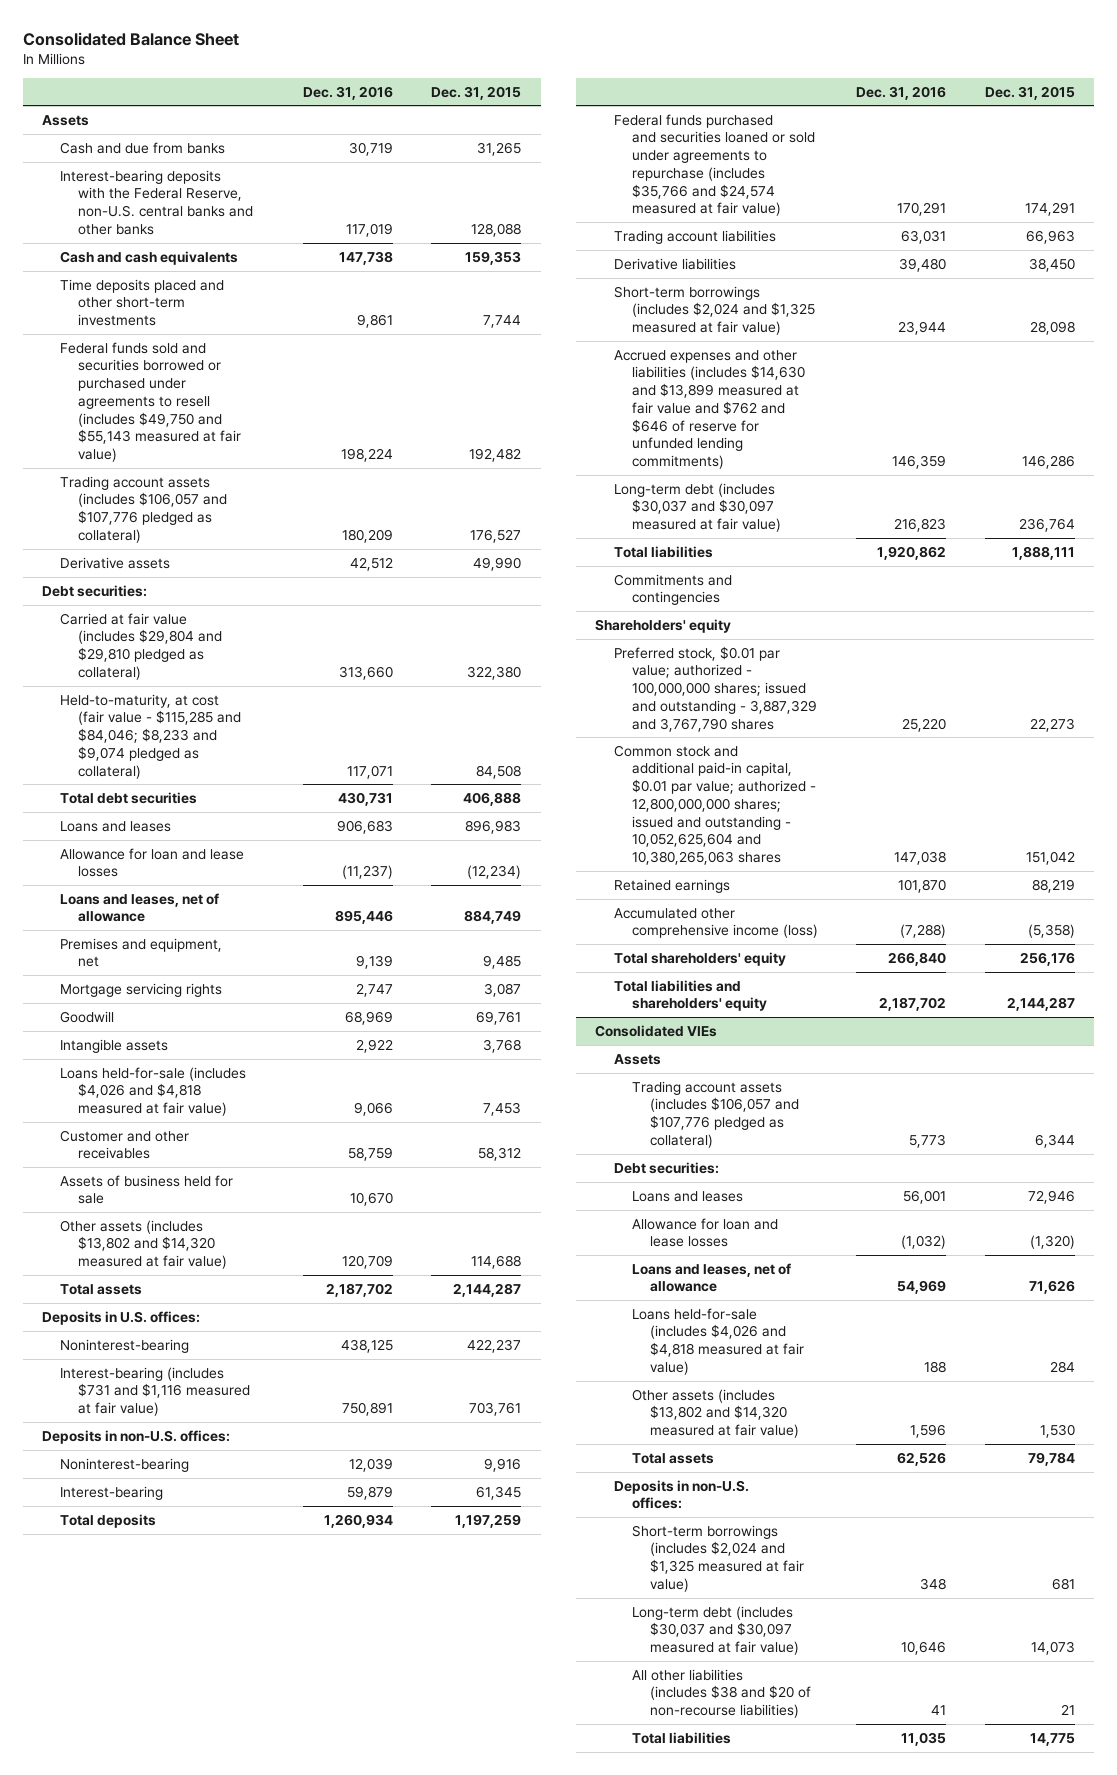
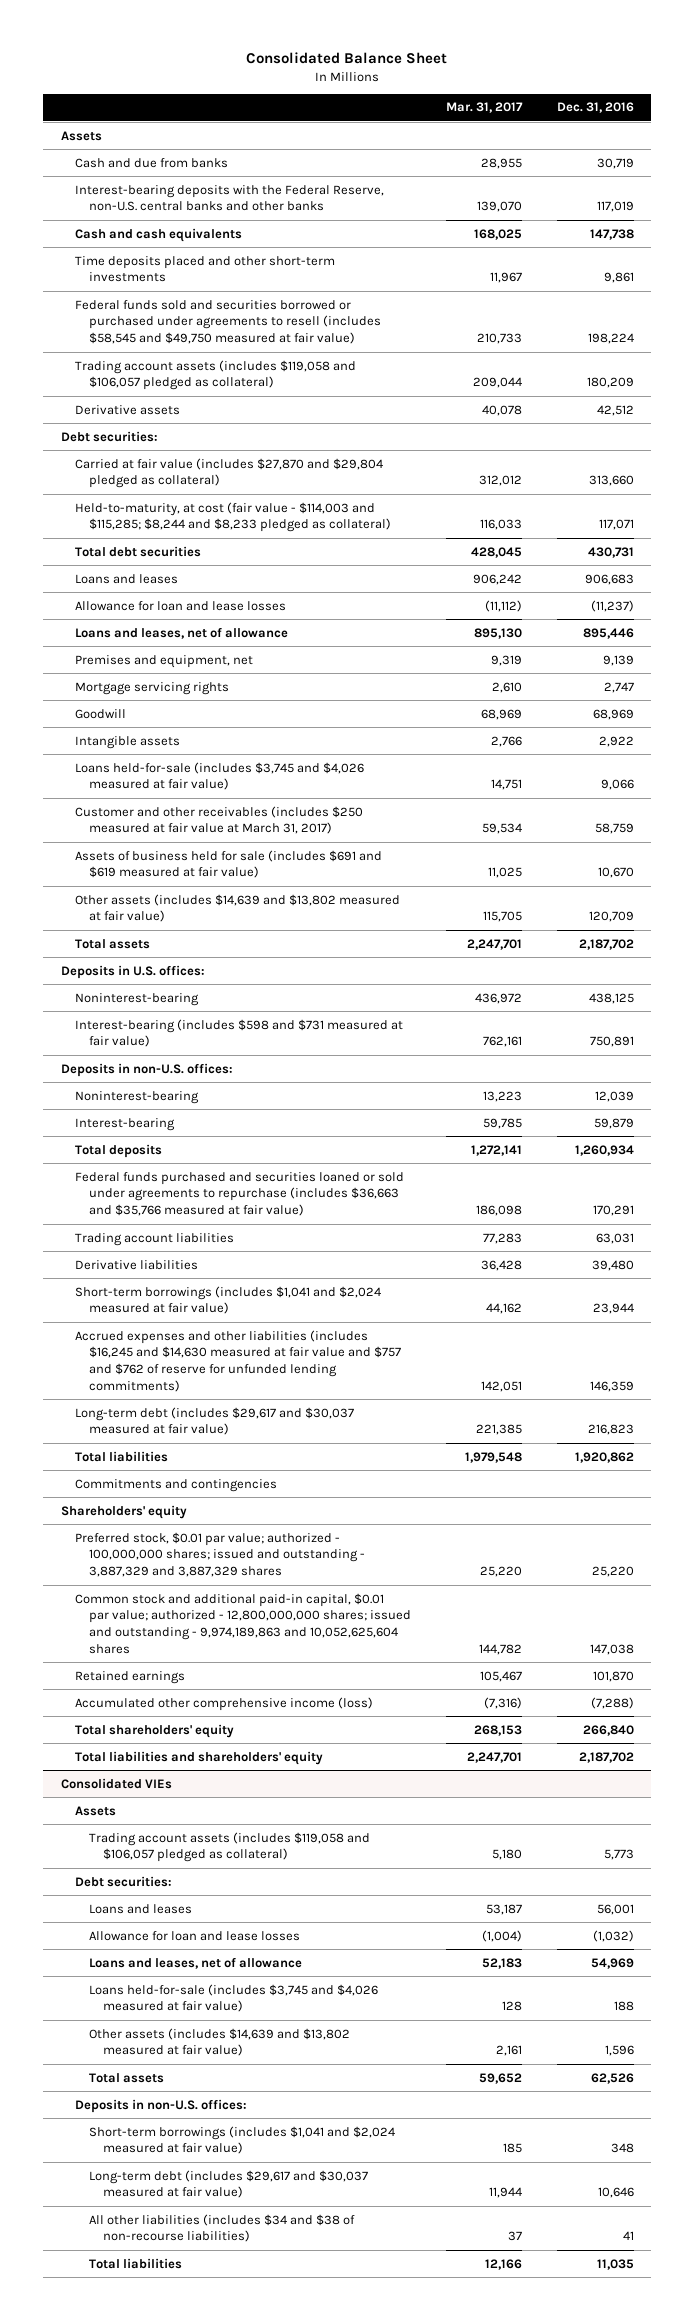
[431,85,522,100] Dec. 31, 2015 -> none
none -> [445,102,523,114] Mar. 31, 2017
[60,341,242,462] Federal funds sold and securities borrowed or purchased under agreements to resell (includes $49,750 and $55,143 measured at fair value) -> [74,299,382,345] Federal funds sold and securities borrowed or purchased under agreements to resell (includes $58,545 and $49,750 measured at fair value)
[60,475,228,543] Trading account assets (includes $106,057 and $107,776 pledged as collateral) -> [74,359,356,391] Trading account assets (includes $119,058 and $106,057 pledged as collateral)
[60,612,223,680] Carried at fair value (includes $29,804 and $29,810 pledged as collateral) -> [74,457,383,489] Carried at fair value (includes $27,870 and $29,804 pledged as collateral)
[60,693,242,779] Held-to-maturity, at cost (fair value - $115,285 and $84,046; $8,233 and $9,074 pledged as collateral) -> [74,501,392,533] Held-to-maturity, at cost (fair value - $114,003 and $115,285; $8,244 and $8,233 pledged as collateral)
[60,1066,247,1117] Loans held-for-sale (includes $4,026 and $4,818 measured at fair value) -> [74,761,364,791] Loans held-for-sale (includes $3,745 and $4,026 measured at fair value)
[60,1129,190,1160] Customer and other receivables -> [74,805,363,835] Customer and other receivables (includes $250 measured at fair value at March 31, 2017)
[60,1174,234,1205] Assets of business held for sale -> [74,849,382,879] Assets of business held for sale (includes $691 and $619 measured at fair value)
[60,1219,228,1270] Other assets (includes $13,802 and $14,320 measured at fair value) -> [74,893,400,923] Other assets (includes $14,639 and $13,802 measured at fair value)
[60,1366,251,1417] Interest-bearing (includes $731 and $1,116 measured at fair value) -> [74,1018,403,1048] Interest-bearing (includes $598 and $731 measured at fair value)
[613,113,815,217] Federal funds purchased and securities loaned or sold under agreements to repurchase (includes $35,766 and $24,574 measured at fair value) -> [74,1171,404,1217] Federal funds purchased and securities loaned or sold under agreements to repurchase (includes $36,663 and $35,766 measured at fair value)
[613,285,815,336] Short-term borrowings (includes $2,024 and $1,325 measured at fair value) -> [74,1285,381,1315] Short-term borrowings (includes $1,041 and $2,024 measured at fair value)
[613,349,805,469] Accrued expenses and other liabilities (includes $14,630 and $13,899 measured at fair value and $762 and $646 of reserve for unfunded lending commitments) -> [74,1329,402,1392] Accrued expenses and other liabilities (includes $16,245 and $14,630 measured at fair value and $757 and $762 of reserve for unfunded lending commitments)
[613,482,781,533] Long-term debt (includes $30,037 and $30,097 measured at fair value) -> [74,1406,354,1436] Long-term debt (includes $29,617 and $30,037 measured at fair value)
[613,645,817,732] Preferred stock, $0.01 par value; authorized - 100,000,000 shares; issued and outstanding - 3,887,329 and 3,767,790 shares -> [74,1531,366,1578] Preferred stock, $0.01 par value; authorized - 100,000,000 shares; issued and outstanding - 3,887,329 and 3,887,329 shares
[613,744,816,865] Common stock and additional paid-in capital, $0.01 par value; authorized - 12,800,000,000 shares; issued and outstanding - 10,052,625,604 and 10,380,265,063 shares -> [74,1592,412,1654] Common stock and additional paid-in capital, $0.01 par value; authorized - 12,800,000,000 shares; issued and outstanding - 9,974,189,863 and 10,052,625,604 shares
[631,1080,799,1148] Trading account assets (includes $106,057 and $107,776 pledged as collateral) -> [89,1831,371,1863] Trading account assets (includes $119,058 and $106,057 pledged as collateral)
[631,1307,804,1375] Loans held-for-sale (includes $4,026 and $4,818 measured at fair value) -> [89,1983,379,2013] Loans held-for-sale (includes $3,745 and $4,026 measured at fair value)
[631,1388,799,1439] Other assets (includes $13,802 and $14,320 measured at fair value) -> [89,2027,351,2057] Other assets (includes $14,639 and $13,802 measured at fair value)
[631,1524,804,1592] Short-term borrowings (includes $2,024 and $1,325 measured at fair value) -> [89,2125,396,2155] Short-term borrowings (includes $1,041 and $2,024 measured at fair value)
[631,1605,799,1656] Long-term debt (includes $30,037 and $30,097 measured at fair value) -> [89,2169,369,2199] Long-term debt (includes $29,617 and $30,037 measured at fair value)
[631,1668,811,1719] All other liabilities (includes $38 and $20 of non-recourse liabilities) -> [89,2213,356,2243] All other liabilities (includes $34 and $38 of non-recourse liabilities)

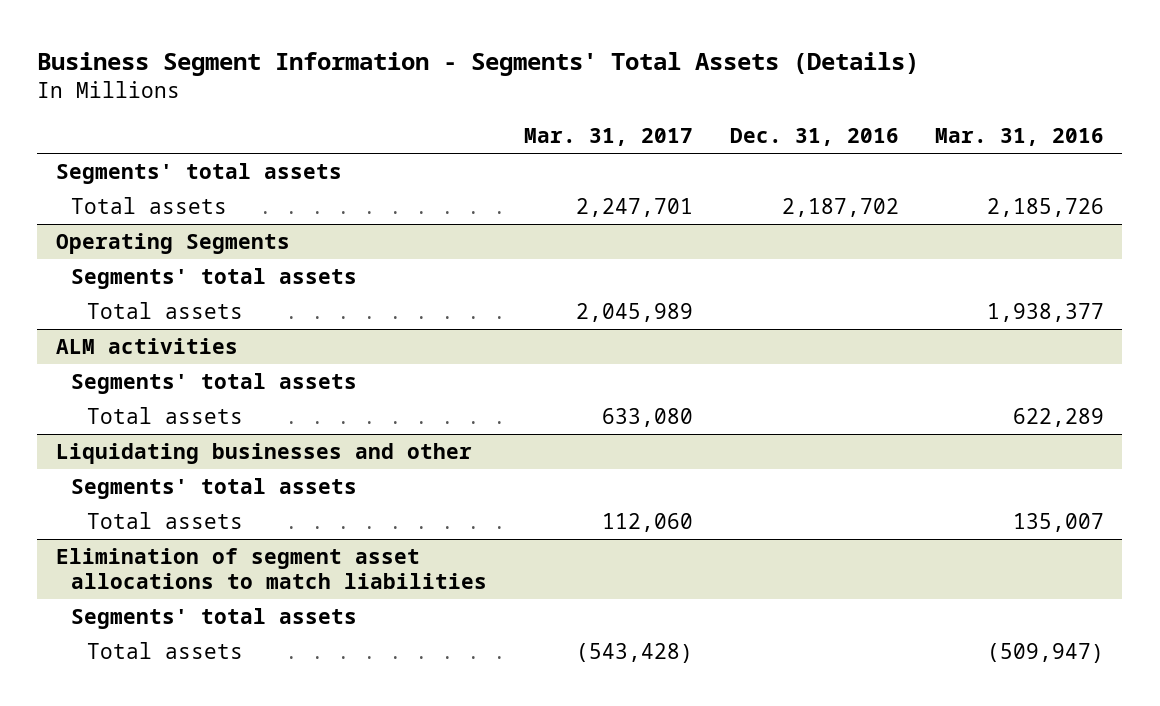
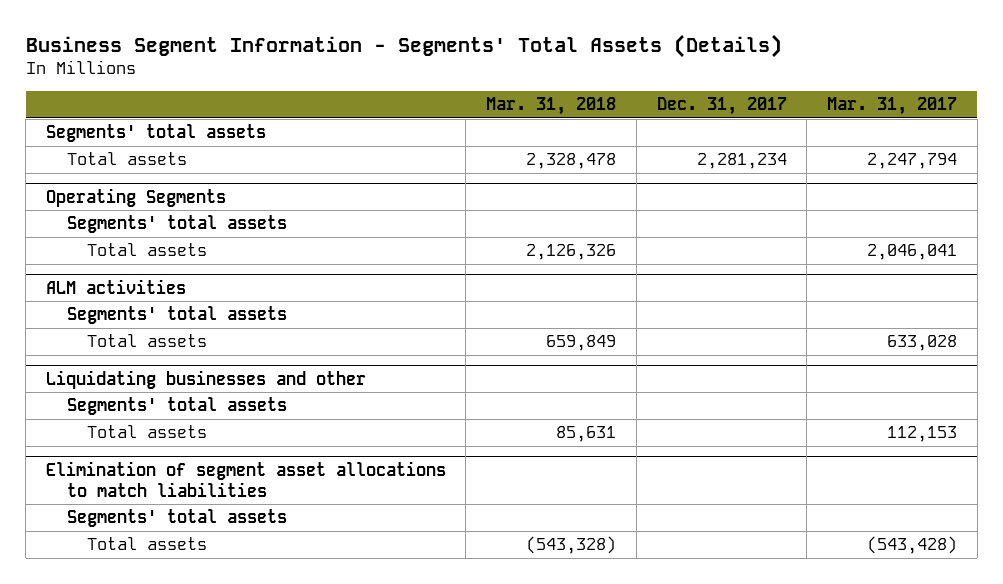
[729,128,899,147] Dec. 31, 2016 -> none
[935,128,1105,147] Mar. 31, 2016 -> none
none -> [486,97,617,116] Mar. 31, 2018
none -> [656,97,787,116] Dec. 31, 2017
[575,197,693,217] 2,247,701 -> [867,153,958,170] 2,247,794
[575,302,693,322] 2,045,989 -> [867,244,958,261] 2,046,041
[601,407,693,427] 633,080 -> [887,335,958,352] 633,028
[601,512,693,532] 112,060 -> [887,426,958,443] 112,153

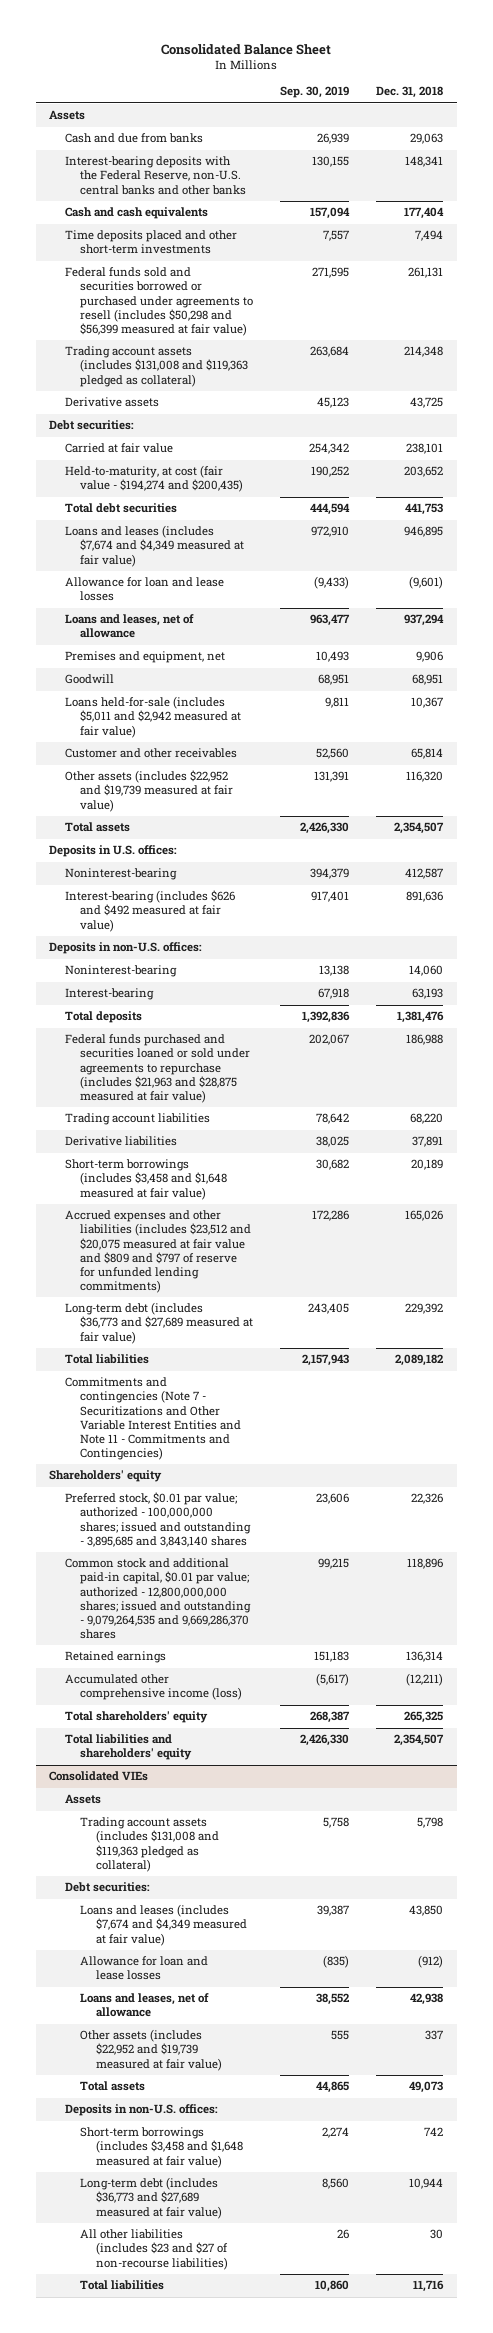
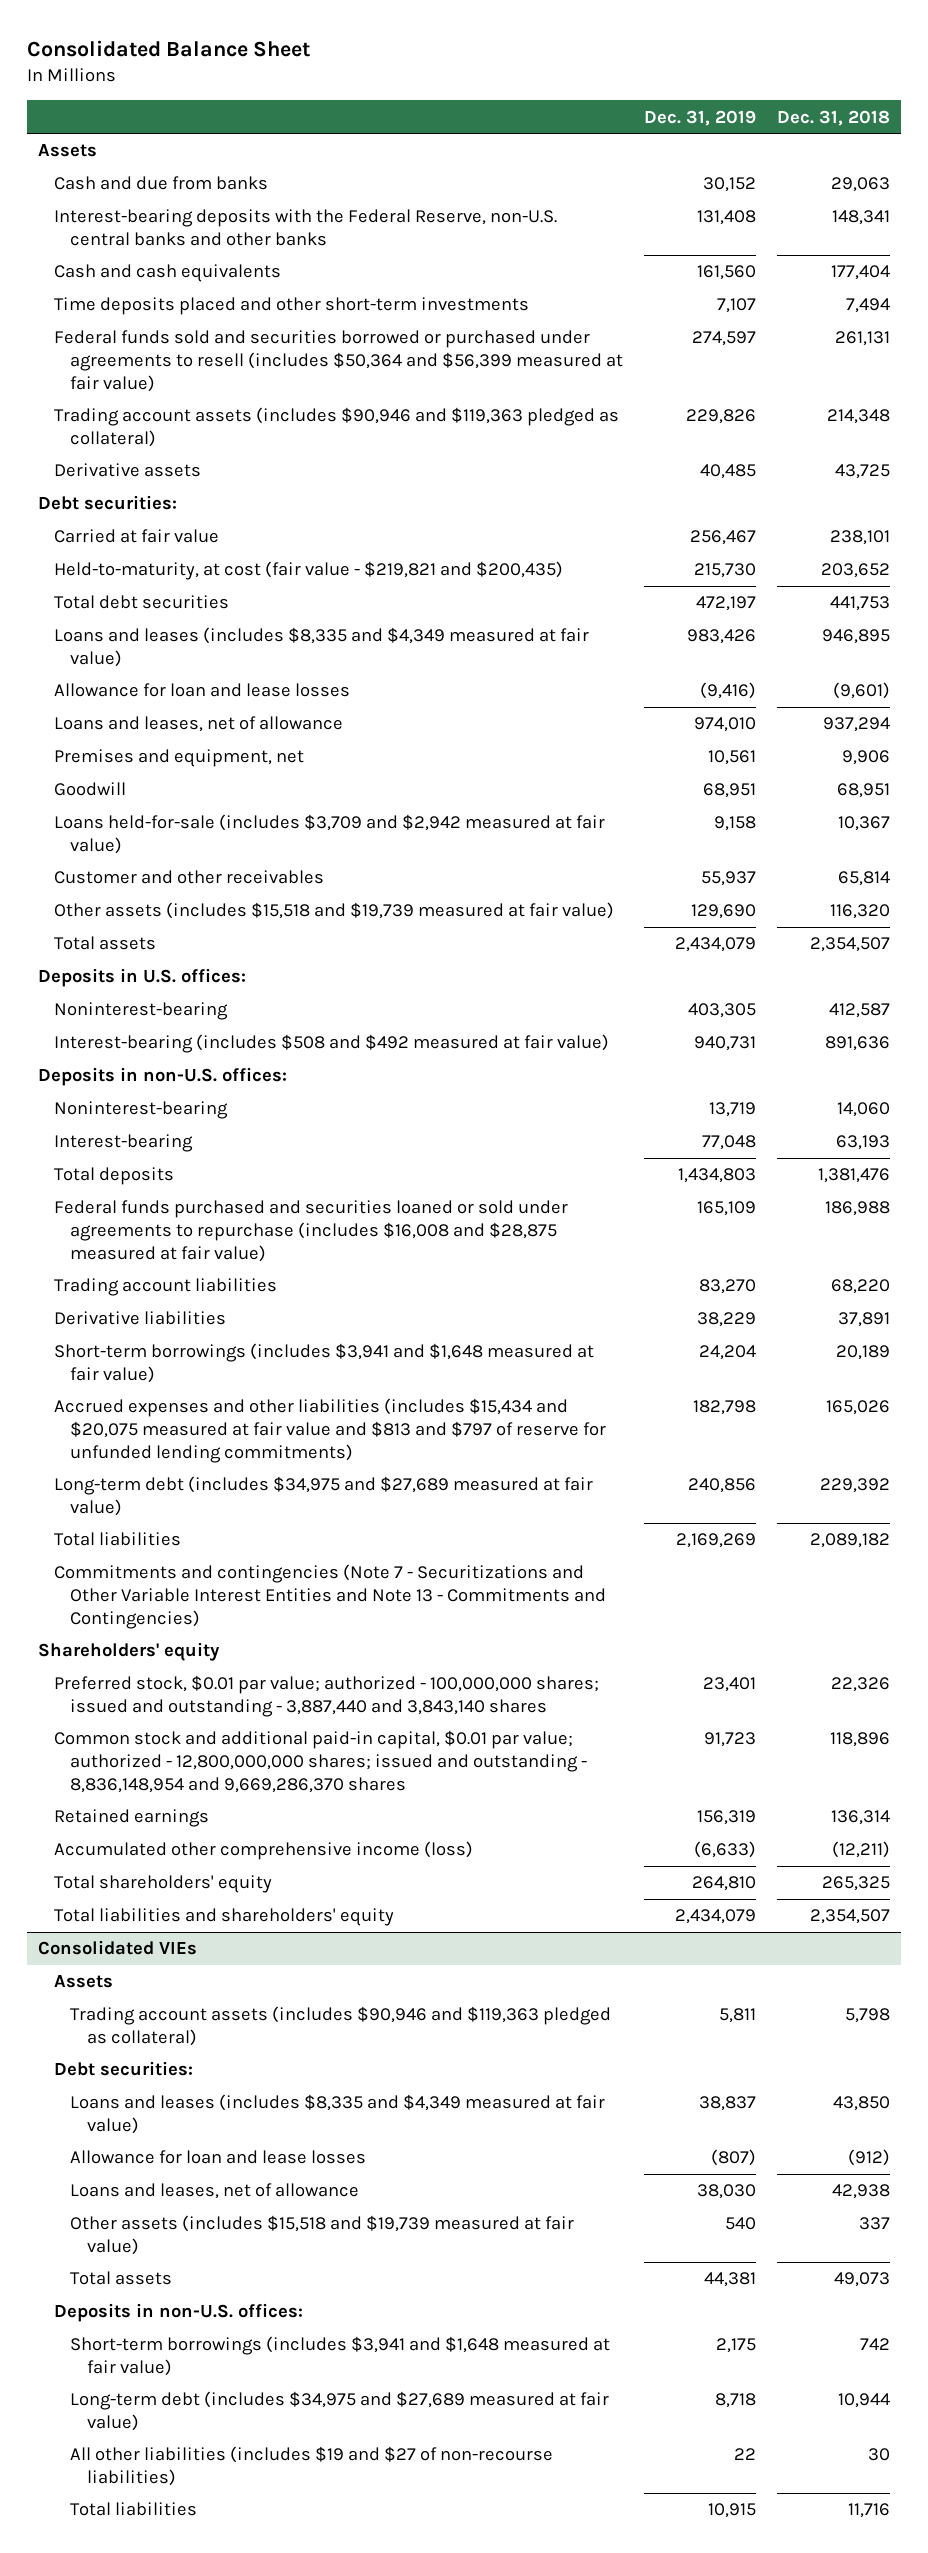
[280,86,350,99] Sep. 30, 2019 -> none
none -> [644,109,757,126] Dec. 31, 2019
[64,267,254,336] Federal funds sold and securities borrowed or purchased under agreements to resell (includes $50,298 and $56,399 measured at fair value) -> [53,330,624,392] Federal funds sold and securities borrowed or purchased under agreements to resell (includes $50,364 and $56,399 measured at fair value)
[64,346,249,387] Trading account assets (includes $131,008 and $119,363 pledged as collateral) -> [53,407,619,447] Trading account assets (includes $90,946 and $119,363 pledged as collateral)
[64,465,244,493] Held-to-maturity, at cost (fair value - $194,274 and $200,435) -> [53,561,563,581] Held-to-maturity, at cost (fair value - $219,821 and $200,435)
[64,525,245,567] Loans and leases (includes $7,674 and $4,349 measured at fair value) -> [53,627,589,667] Loans and leases (includes $8,335 and $4,349 measured at fair value)
[64,696,242,738] Loans held-for-sale (includes $5,011 and $2,942 measured at fair value) -> [53,814,605,854] Loans held-for-sale (includes $3,709 and $2,942 measured at fair value)
[64,770,234,812] Other assets (includes $22,952 and $19,739 measured at fair value) -> [53,902,614,920] Other assets (includes $15,518 and $19,739 measured at fair value)
[64,890,235,932] Interest-bearing (includes $626 and $492 measured at fair value) -> [53,1034,609,1054] Interest-bearing (includes $508 and $492 measured at fair value)
[64,1034,251,1103] Federal funds purchased and securities loaned or sold under agreements to repurchase (includes $21,963 and $28,875 measured at fair value) -> [53,1200,568,1262] Federal funds purchased and securities loaned or sold under agreements to repurchase (includes $16,008 and $28,875 measured at fair value)
[64,1159,228,1200] Short-term borrowings (includes $3,458 and $1,648 measured at fair value) -> [53,1343,594,1383] Short-term borrowings (includes $3,941 and $1,648 measured at fair value)
[64,1210,252,1293] Accrued expenses and other liabilities (includes $23,512 and $20,075 measured at fair value and $809 and $797 of reserve for unfunded lending commitments) -> [53,1398,607,1463] Accrued expenses and other liabilities (includes $15,434 and $20,075 measured at fair value and $813 and $797 of reserve for unfunded lending commitments)
[64,1302,254,1344] Long-term debt (includes $36,773 and $27,689 measured at fair value) -> [53,1476,593,1516] Long-term debt (includes $34,975 and $27,689 measured at fair value)
[64,1377,242,1460] Commitments and contingencies (Note 7 - Securitizations and Other Variable Interest Entities and Note 11 - Commitments and Contingencies) -> [53,1564,607,1629] Commitments and contingencies (Note 7 - Securitizations and Other Variable Interest Entities and Note 13 - Commitments and Contingencies)
[64,1492,252,1547] Preferred stock, $0.01 par value; authorized - 100,000,000 shares; issued and outstanding - 3,895,685 and 3,843,140 shares -> [53,1675,599,1717] Preferred stock, $0.01 par value; authorized - 100,000,000 shares; issued and outstanding - 3,887,440 and 3,843,140 shares
[64,1558,252,1639] Common stock and additional paid-in capital, $0.01 par value; authorized - 12,800,000,000 shares; issued and outstanding - 9,079,264,535 and 9,669,286,370 shares -> [53,1730,588,1793] Common stock and additional paid-in capital, $0.01 par value; authorized - 12,800,000,000 shares; issued and outstanding - 8,836,148,954 and 9,669,286,370 shares
[80,1817,220,1872] Trading account assets (includes $131,008 and $119,363 pledged as collateral) -> [70,2006,612,2046] Trading account assets (includes $90,946 and $119,363 pledged as collateral)
[80,1904,248,1946] Loans and leases (includes $7,674 and $4,349 measured at fair value) -> [70,2094,606,2134] Loans and leases (includes $8,335 and $4,349 measured at fair value)
[80,2029,223,2071] Other assets (includes $22,952 and $19,739 measured at fair value) -> [70,2215,575,2255] Other assets (includes $15,518 and $19,739 measured at fair value)
[80,2127,244,2168] Short-term borrowings (includes $3,458 and $1,648 measured at fair value) -> [70,2336,611,2376] Short-term borrowings (includes $3,941 and $1,648 measured at fair value)
[80,2177,223,2219] Long-term debt (includes $36,773 and $27,689 measured at fair value) -> [70,2391,610,2431] Long-term debt (includes $34,975 and $27,689 measured at fair value)
[80,2229,229,2270] All other liabilities (includes $23 and $27 of non-recourse liabilities) -> [70,2446,554,2486] All other liabilities (includes $19 and $27 of non-recourse liabilities)

